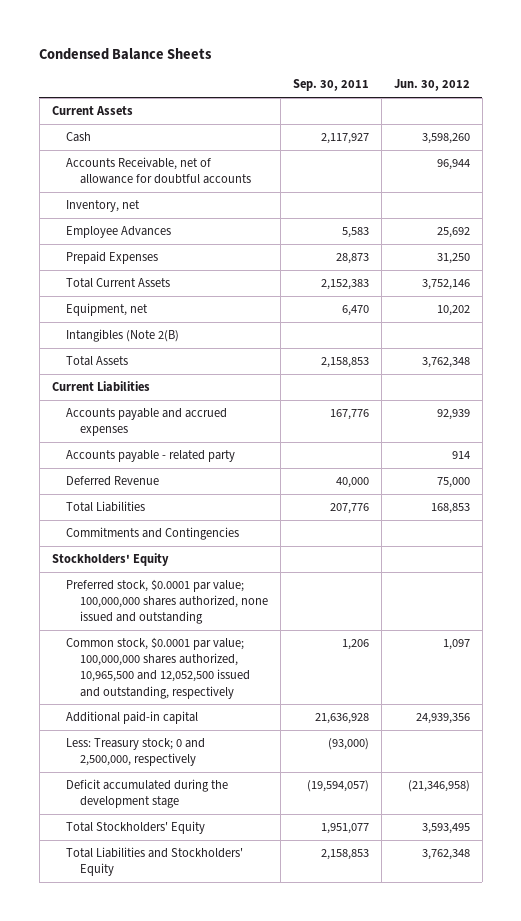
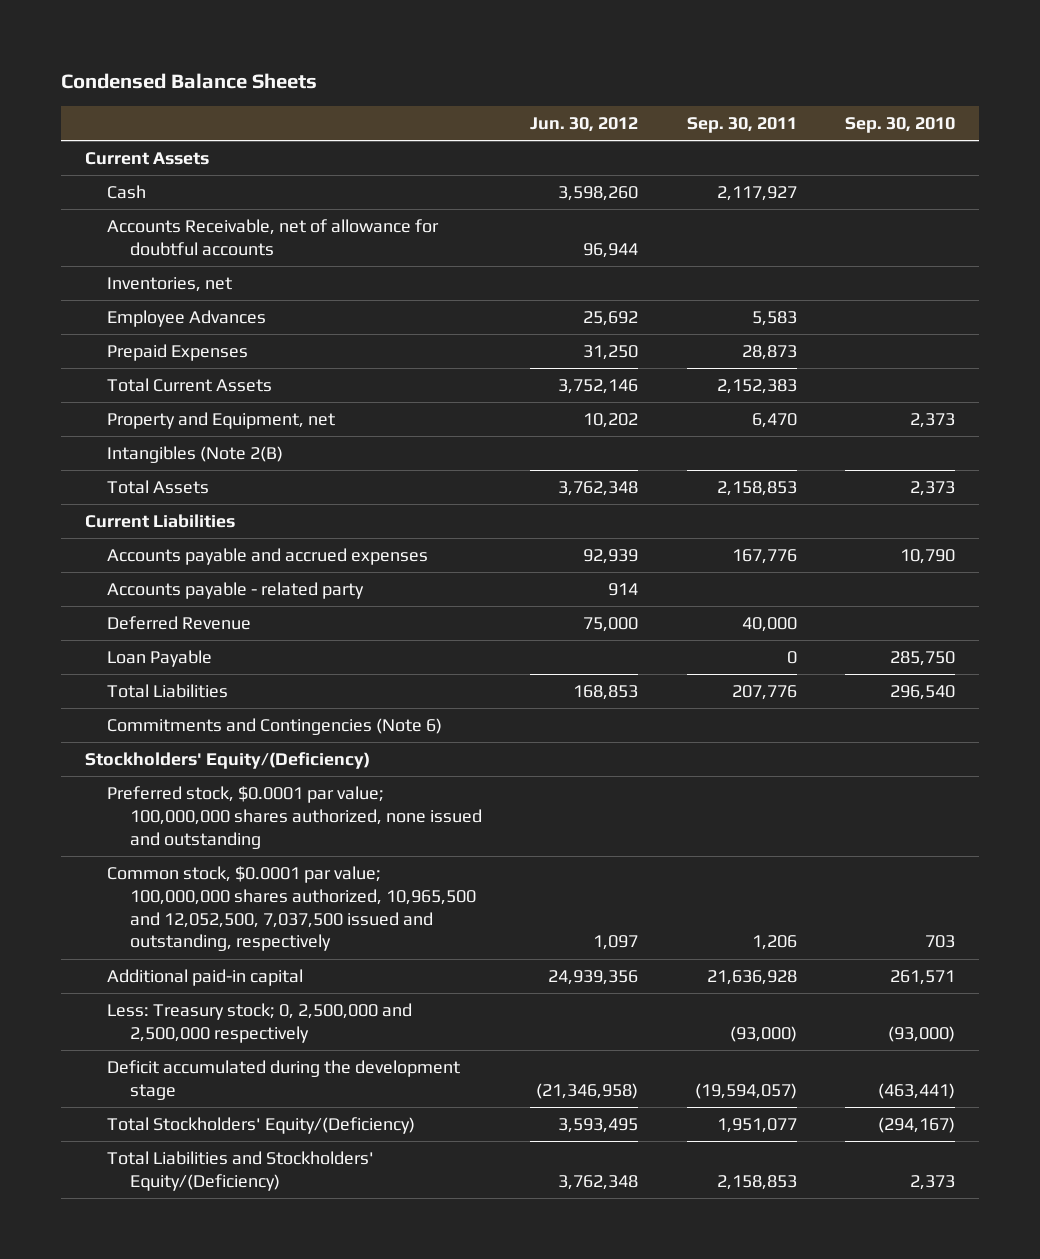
none -> [844,116,955,133] Sep. 30, 2010
[66,200,141,213] Inventory, net -> [107,276,233,292] Inventories, net
[66,303,149,317] Equipment, net -> [107,411,336,429] Property and Equipment, net
none -> [107,649,213,667] Loan Payable
[66,527,240,541] Commitments and Contingencies -> [107,717,443,735] Commitments and Contingencies (Note 6)
[51,553,169,567] Stockholders' Equity -> [85,751,371,769] Stockholders' Equity/(Deficiency)
[66,637,251,699] Common stock, $0.0001 par value; 100,000,000 shares authorized, 10,965,500 and 12,052,500 issued and outstanding, respectively -> [107,865,476,952] Common stock, $0.0001 par value; 100,000,000 shares authorized, 10,965,500 and 12,052,500, 7,037,500 issued and outstanding, respectively
[66,738,206,767] Less: Treasury stock; 0 and 2,500,000, respectively -> [107,1002,413,1043] Less: Treasury stock; 0, 2,500,000 and 2,500,000 respectively
[66,821,206,835] Total Stockholders' Equity -> [107,1116,416,1134] Total Stockholders' Equity/(Deficiency)
[66,847,244,877] Total Liabilities and Stockholders' Equity -> [107,1150,375,1191] Total Liabilities and Stockholders' Equity/(Deficiency)

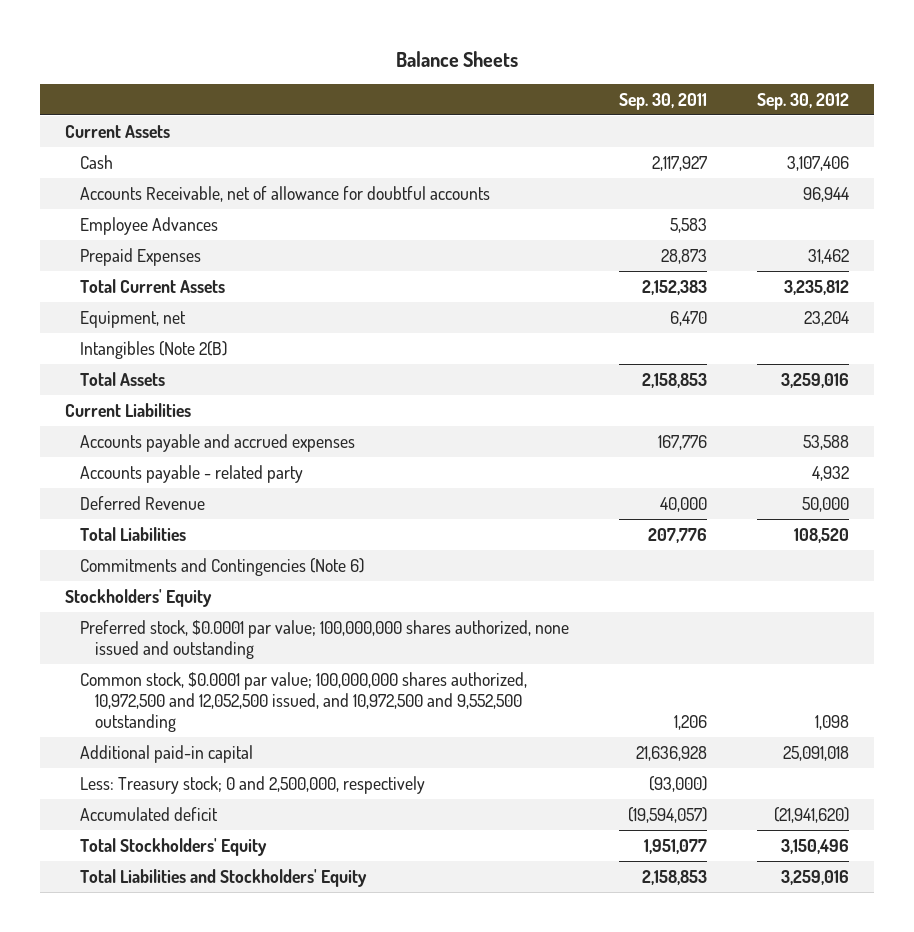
[60,73,317,90] Condensed Balance Sheets -> [395,50,518,67] Balance Sheets
[530,116,639,132] Jun. 30, 2012 -> none
[844,116,955,133] Sep. 30, 2010 -> none
none -> [757,92,850,110] Sep. 30, 2012
[107,276,233,292] Inventories, net -> none
[107,411,336,429] Property and Equipment, net -> [80,310,187,328] Equipment, net
[107,649,213,667] Loan Payable -> none
[85,751,371,769] Stockholders' Equity/(Deficiency) -> [64,588,212,607] Stockholders' Equity
[107,865,476,952] Common stock, $0.0001 par value; 100,000,000 shares authorized, 10,965,500 and 12,052,500, 7,037,500 issued and outstanding, respectively -> [80,671,528,732] Common stock, $0.0001 par value; 100,000,000 shares authorized, 10,972,500 and 12,052,500 issued, and 10,972,500 and 9,552,500 outstanding
[107,1002,413,1043] Less: Treasury stock; 0, 2,500,000 and 2,500,000 respectively -> [80,775,426,794] Less: Treasury stock; 0 and 2,500,000, respectively
[107,1059,461,1100] Deficit accumulated during the development stage -> [80,806,219,821] Accumulated deficit
[107,1116,416,1134] Total Stockholders' Equity/(Deficiency) -> [80,837,268,856] Total Stockholders' Equity
[107,1150,375,1191] Total Liabilities and Stockholders' Equity/(Deficiency) -> [80,868,368,887] Total Liabilities and Stockholders' Equity

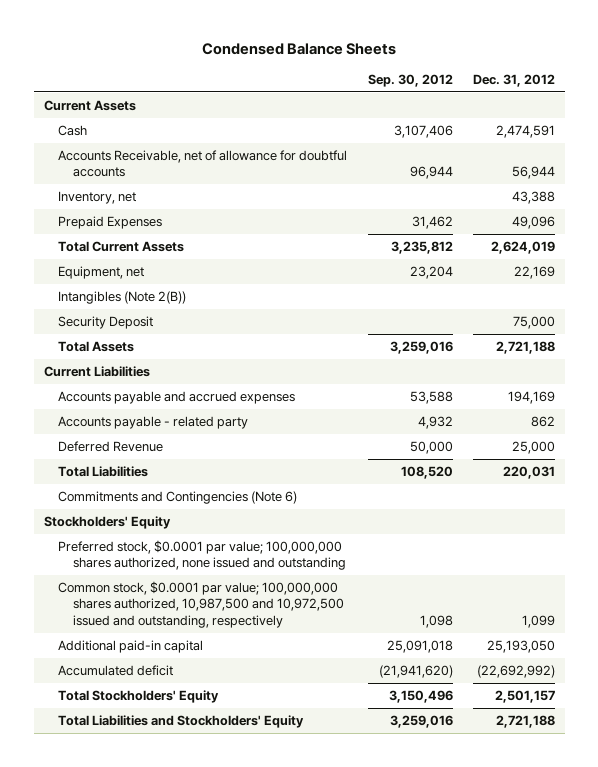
[395,50,518,67] Balance Sheets -> [202,42,397,55] Condensed Balance Sheets
[619,92,708,110] Sep. 30, 2011 -> none
none -> [472,73,555,87] Dec. 31, 2012
[80,216,219,235] Employee Advances -> none
none -> [58,191,137,205] Inventory, net
[80,340,228,359] Intangibles (Note 2(B) -> [58,291,187,305] Intangibles (Note 2(B))
none -> [58,316,154,330] Security Deposit
[80,671,528,732] Common stock, $0.0001 par value; 100,000,000 shares authorized, 10,972,500 and 12,052,500 issued, and 10,972,500 and 9,552,500 outstanding -> [58,581,345,628] Common stock, $0.0001 par value; 100,000,000 shares authorized, 10,987,500 and 10,972,500 issued and outstanding, respectively
[80,775,426,794] Less: Treasury stock; 0 and 2,500,000, respectively -> none

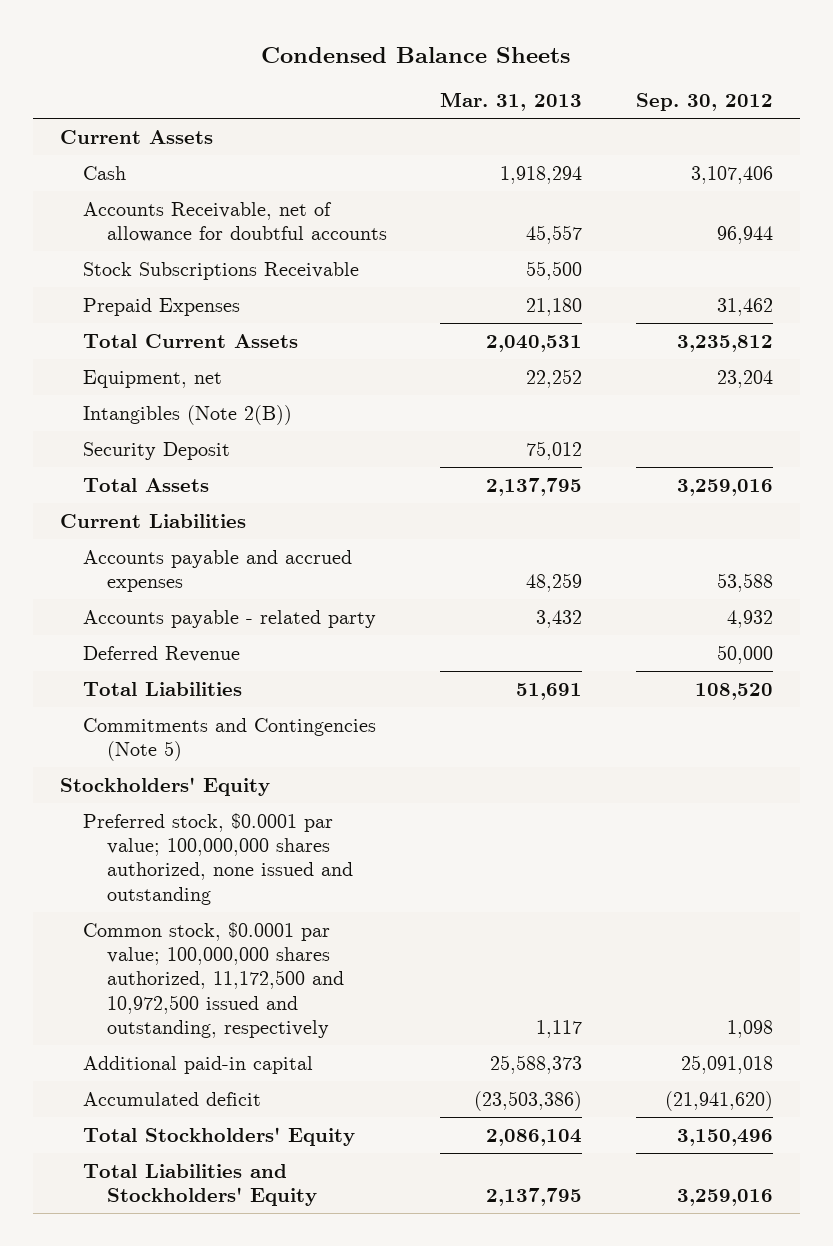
[472,73,555,87] Dec. 31, 2012 -> none
none -> [440,92,583,112] Mar. 31, 2013
[58,191,137,205] Inventory, net -> none
none -> [83,261,360,280] Stock Subscriptions Receivable
[58,491,298,505] Commitments and Contingencies (Note 6) -> [83,717,377,761] Commitments and Contingencies (Note 5)
[58,581,345,628] Common stock, $0.0001 par value; 100,000,000 shares authorized, 10,987,500 and 10,972,500 issued and outstanding, respectively -> [83,921,344,1039] Common stock, $0.0001 par value; 100,000,000 shares authorized, 11,172,500 and 10,972,500 issued and outstanding, respectively

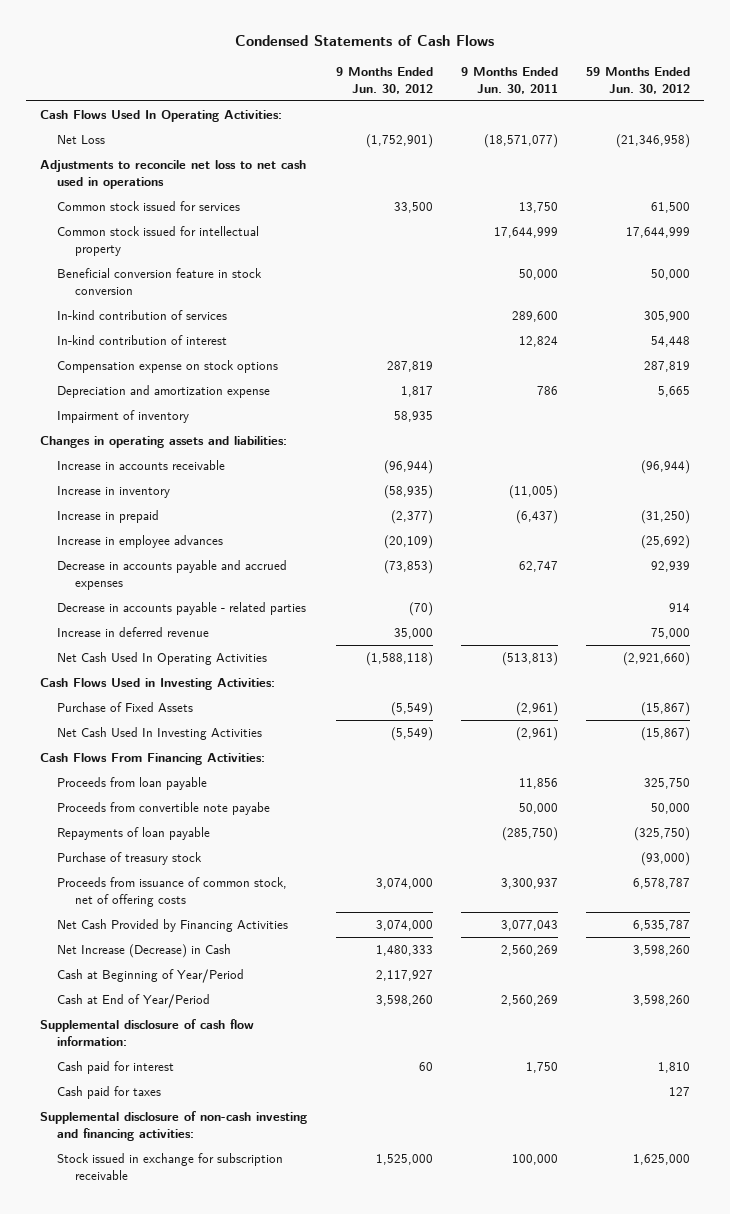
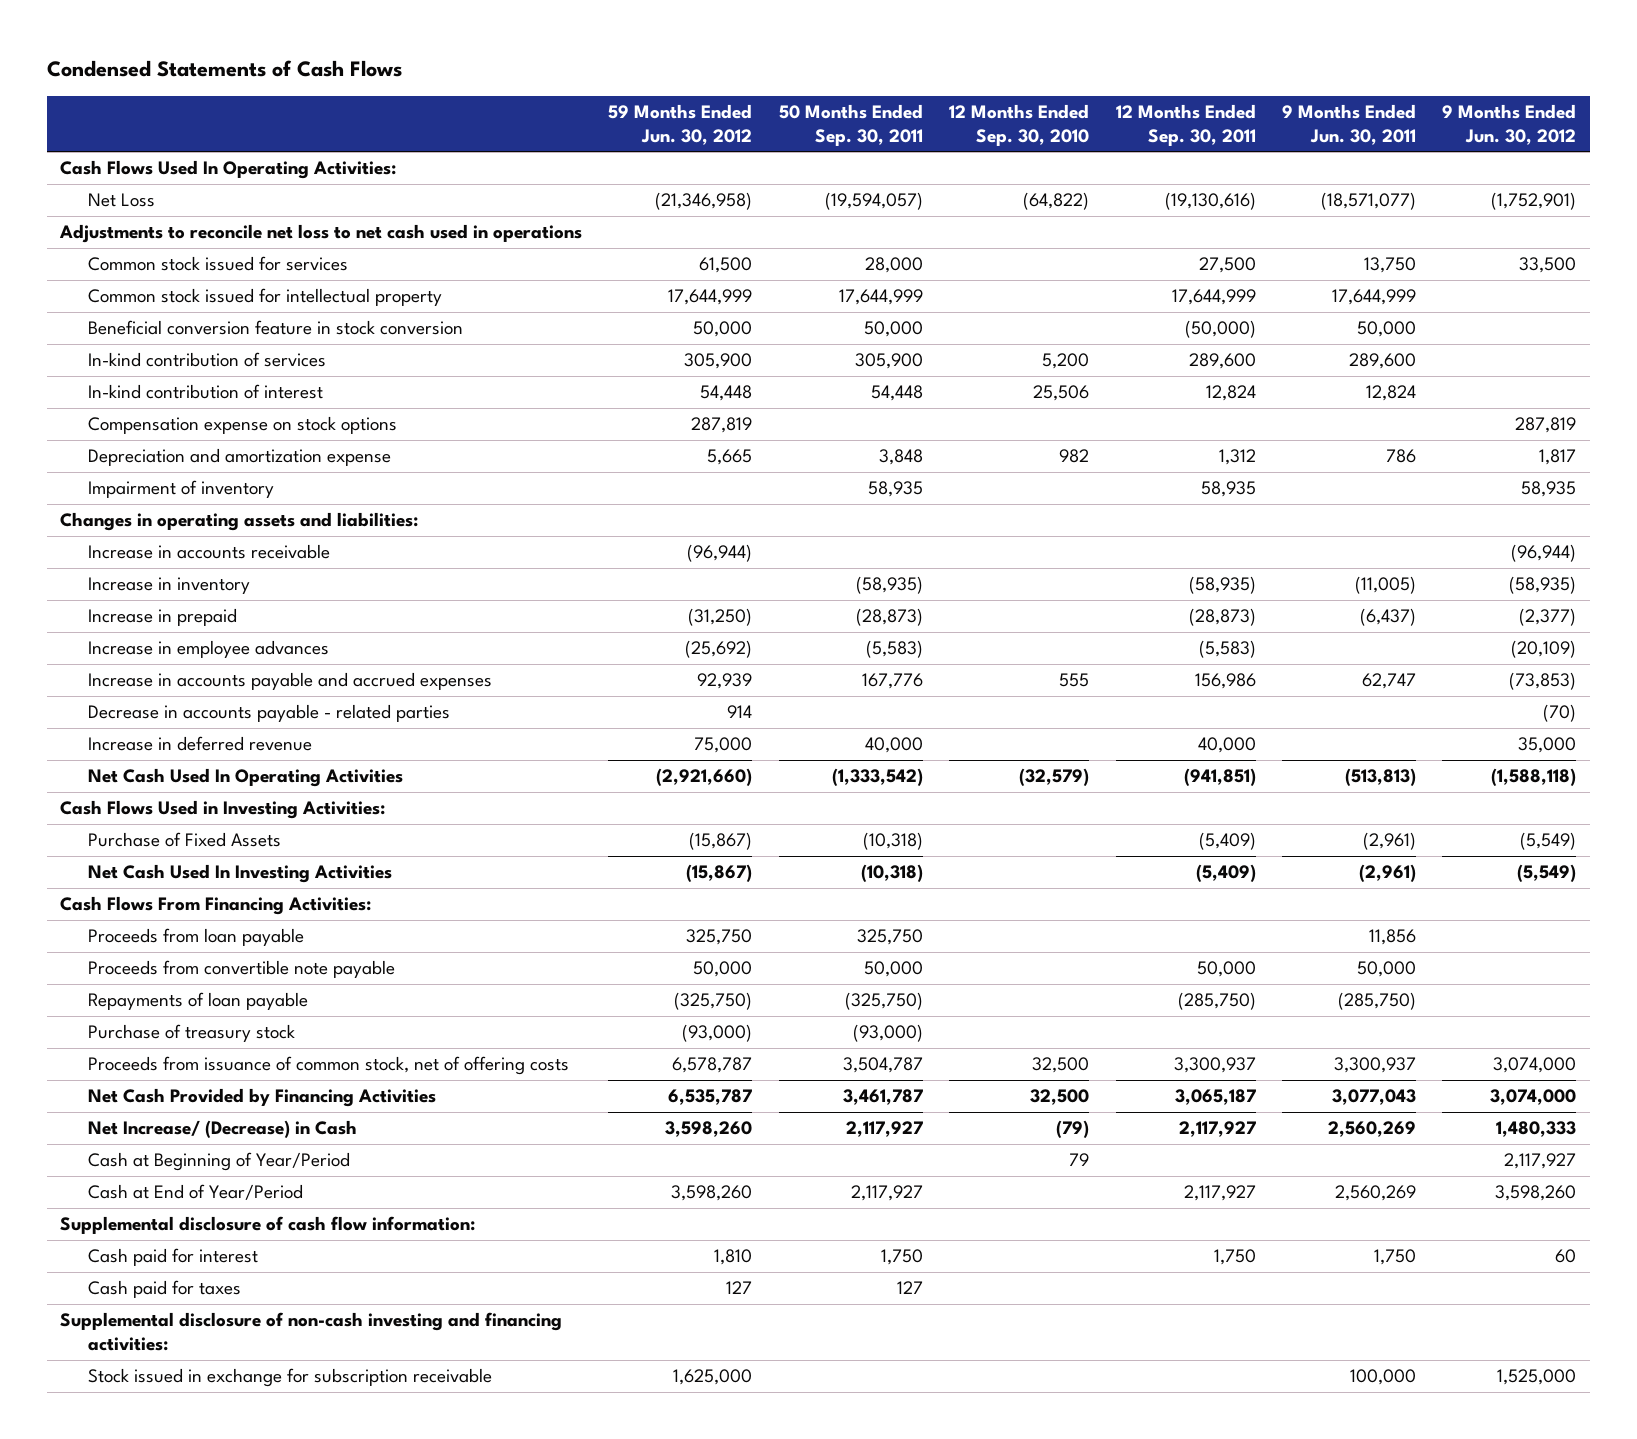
none -> [778,103,923,146] 50 Months Ended Sep. 30, 2011
none -> [949,103,1090,146] 12 Months Ended Sep. 30, 2010
none -> [1115,103,1256,146] 12 Months Ended Sep. 30, 2011
[57,560,288,590] Decrease in accounts payable and accrued expenses -> [87,672,492,691] Increase in accounts payable and accrued expenses
[57,802,271,816] Proceeds from convertible note payabe -> [87,960,395,979] Proceeds from convertible note payable
[57,944,232,959] Net Increase (Decrease) in Cash -> [87,1120,357,1139] Net Increase/ (Decrease) in Cash

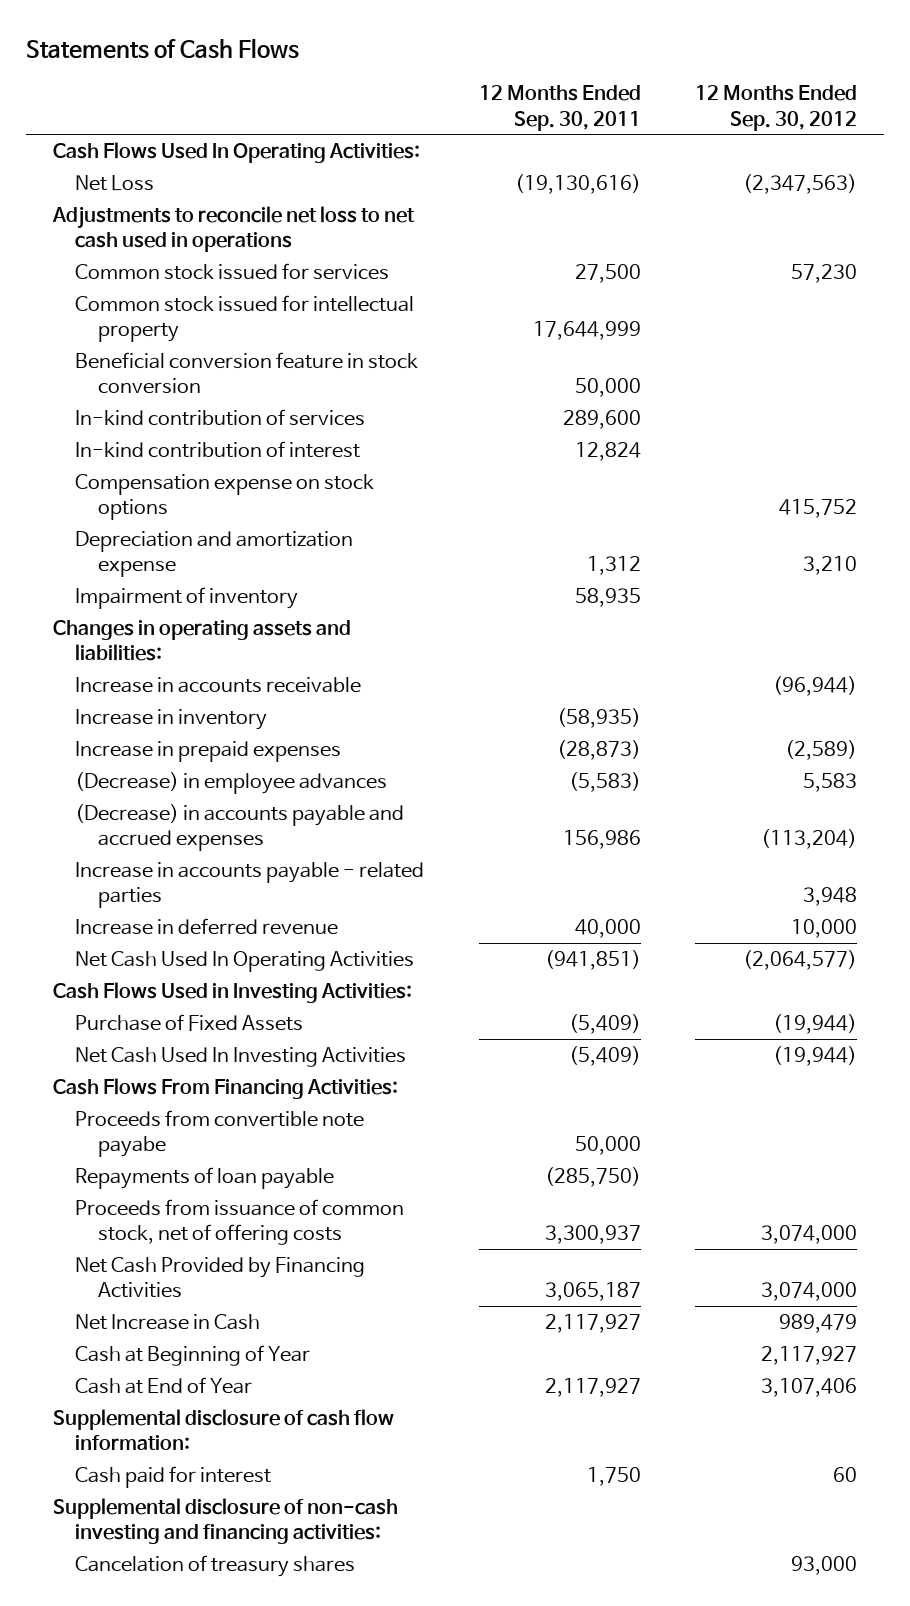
[46,60,402,78] Condensed Statements of Cash Flows -> [25,37,299,59] Statements of Cash Flows
[608,103,753,145] 59 Months Ended Jun. 30, 2012 -> none
[778,103,923,146] 50 Months Ended Sep. 30, 2011 -> none
[949,103,1090,146] 12 Months Ended Sep. 30, 2010 -> none
[1282,103,1417,145] 9 Months Ended Jun. 30, 2011 -> none
[1442,103,1577,145] 9 Months Ended Jun. 30, 2012 -> none
none -> [695,85,858,131] 12 Months Ended Sep. 30, 2012
[1184,320,1256,339] (50,000) -> [574,378,641,398] 50,000
[87,608,237,627] Increase in prepaid -> [75,741,342,763] Increase in prepaid expenses
[87,640,329,659] Increase in employee advances -> [75,772,388,795] (Decrease) in employee advances
[87,672,492,691] Increase in accounts payable and accrued expenses -> [75,804,405,852] (Decrease) in accounts payable and accrued expenses
[87,704,450,723] Decrease in accounts payable - related parties -> [75,862,425,909] Increase in accounts payable - related parties
[87,928,304,947] Proceeds from loan payable -> none
[87,960,395,979] Proceeds from convertible note payable -> [75,1110,365,1158] Proceeds from convertible note payabe
[87,1024,295,1043] Purchase of treasury stock -> none
[87,1120,357,1139] Net Increase/ (Decrease) in Cash -> [75,1314,261,1331] Net Increase in Cash
[87,1152,350,1172] Cash at Beginning of Year/Period -> [75,1345,311,1367] Cash at Beginning of Year
[87,1184,303,1201] Cash at End of Year/Period -> [75,1377,253,1395] Cash at End of Year
[87,1280,241,1299] Cash paid for taxes -> none
[87,1368,492,1388] Stock issued in exchange for subscription receivable -> none
none -> [75,1555,356,1578] Cancelation of treasury shares

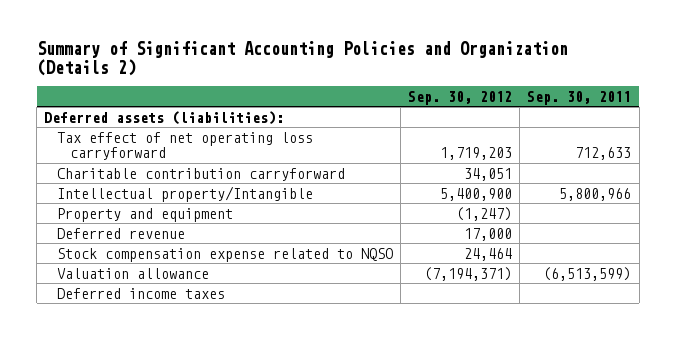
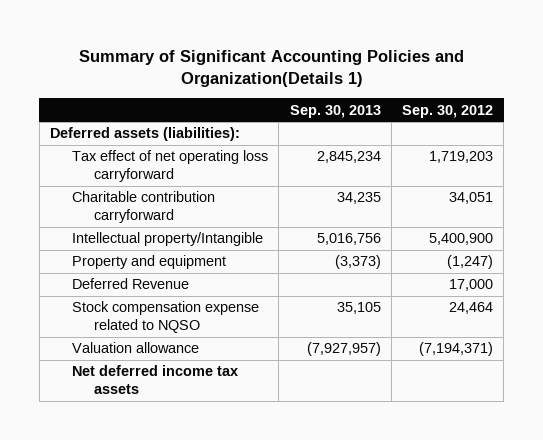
[36,41,568,76] Summary of Significant Accounting Policies and Organization (Details 2) -> [78,49,464,87] Summary of Significant Accounting Policies and Organization(Details 1)
[527,90,632,105] Sep. 30, 2011 -> none
none -> [289,104,381,118] Sep. 30, 2013
[57,227,186,239] Deferred revenue -> [72,278,190,290] Deferred Revenue
[57,287,226,299] Deferred income taxes -> [72,365,239,395] Net deferred income tax assets

